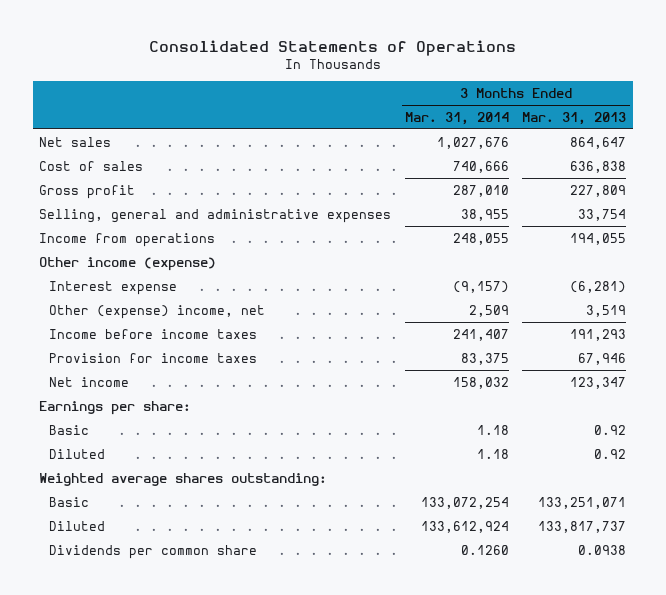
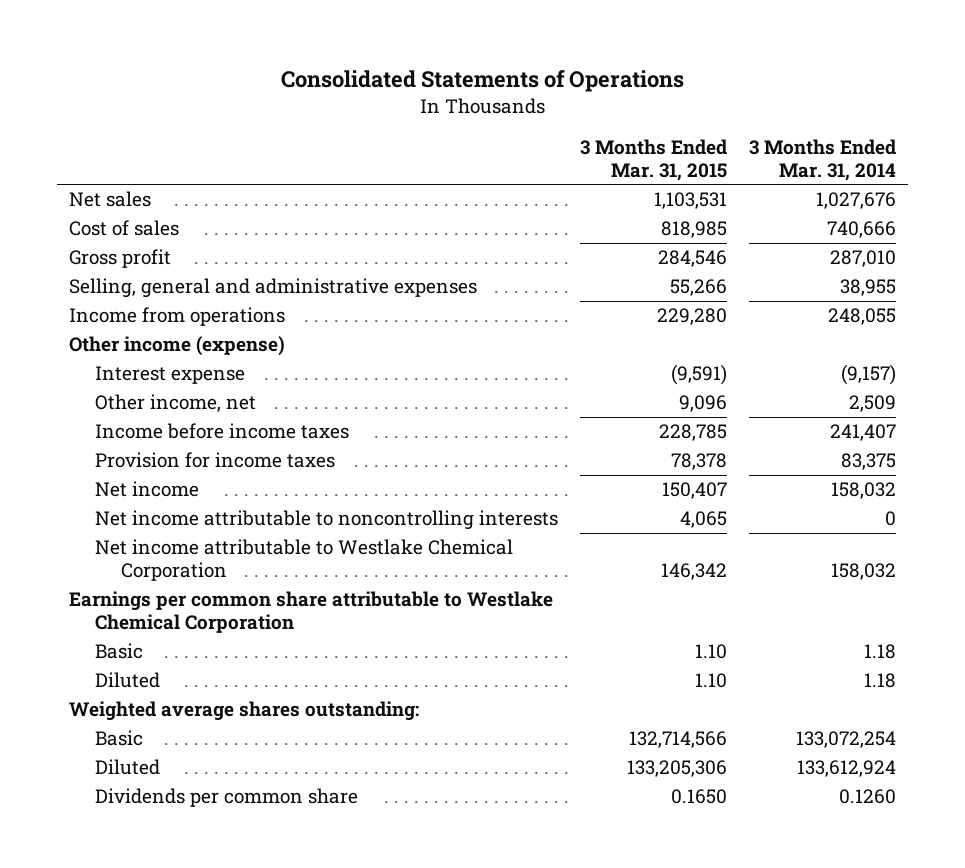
[522,111,627,125] Mar. 31, 2013 -> none
none -> [580,138,728,181] 3 Months Ended Mar. 31, 2015
[48,304,265,319] Other (expense) income, net -> [94,394,256,413] Other income, net
none -> [94,510,558,531] Net income attributable to noncontrolling interests
none -> [94,539,513,582] Net income attributable to Westlake Chemical Corporation
[39,400,192,415] Earnings per share: -> [68,591,553,634] Earnings per common share attributable to Westlake Chemical Corporation

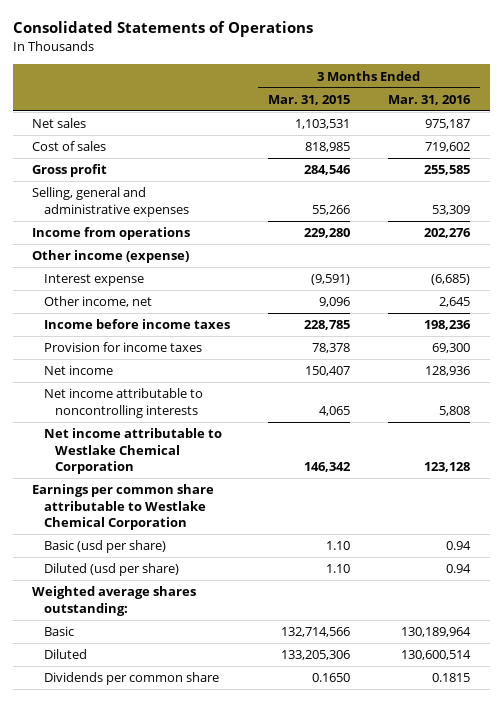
[749,138,897,181] 3 Months Ended Mar. 31, 2014 -> none
none -> [388,94,472,105] Mar. 31, 2016
[94,643,143,660] Basic -> [43,540,166,554] Basic (usd per share)
[94,672,160,689] Diluted -> [43,563,179,577] Diluted (usd per share)

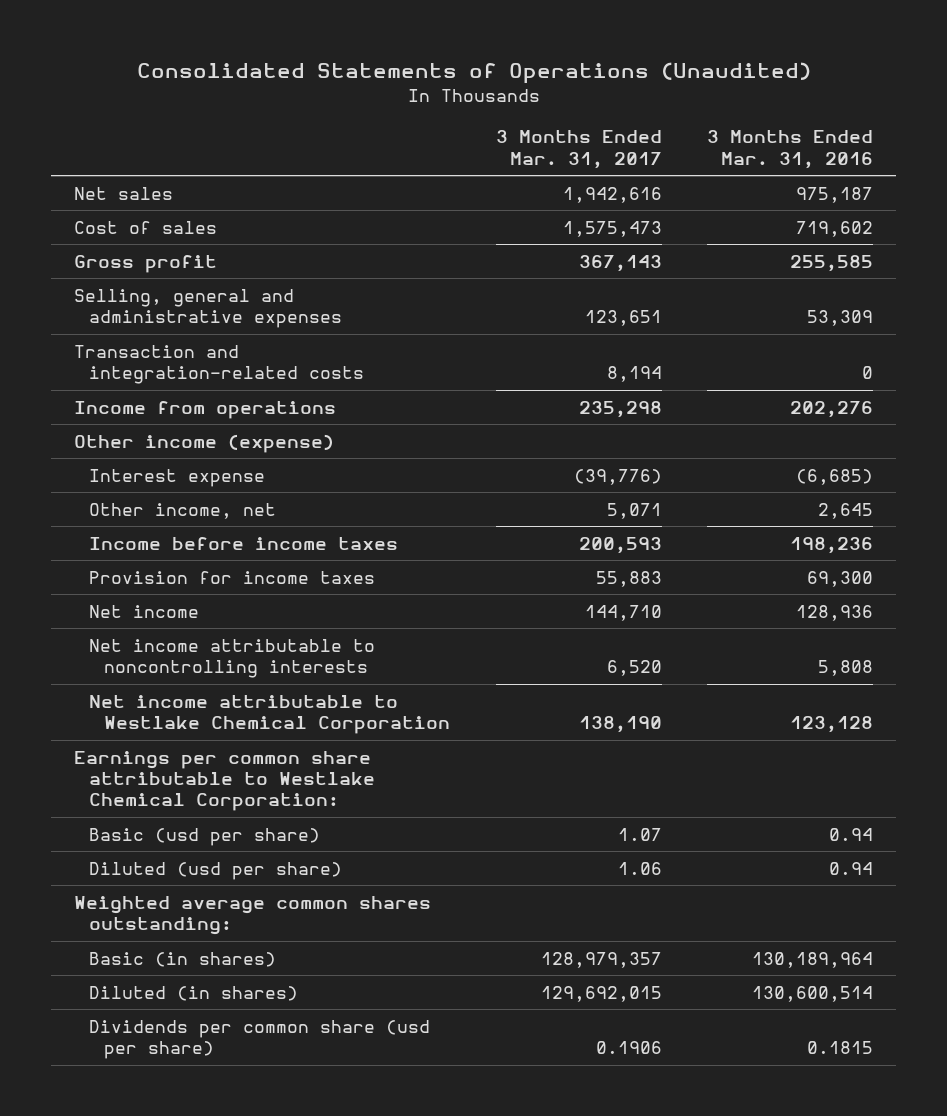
[13,21,314,38] Consolidated Statements of Operations -> [136,62,811,85] Consolidated Statements of Operations (Unaudited)
[267,94,350,105] Mar. 31, 2015 -> none
none -> [495,130,662,169] 3 Months Ended Mar. 31, 2017
none -> [73,344,365,385] Transaction and integration-related costs
[32,484,215,531] Earnings per common share attributable to Westlake Chemical Corporation -> [73,750,376,812] Earnings per common share attributable to Westlake Chemical Corporation:
[32,586,197,616] Weighted average shares outstanding: -> [73,895,431,936] Weighted average common shares outstanding:
[43,626,74,637] Basic -> [89,951,277,967] Basic (in shares)
[43,649,87,660] Diluted -> [89,985,299,1001] Diluted (in shares)
[43,672,219,686] Dividends per common share -> [89,1019,431,1060] Dividends per common share (usd per share)

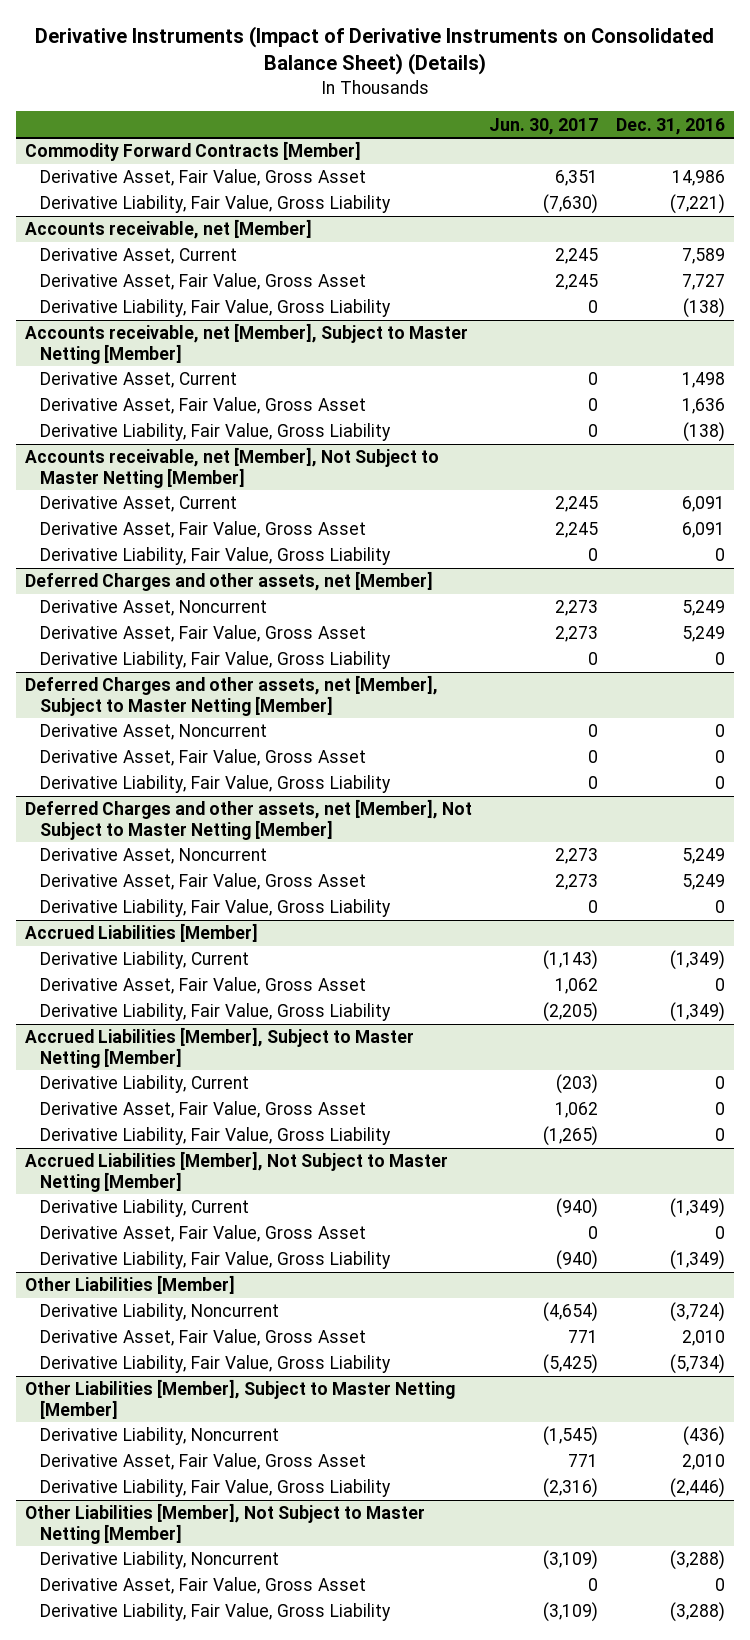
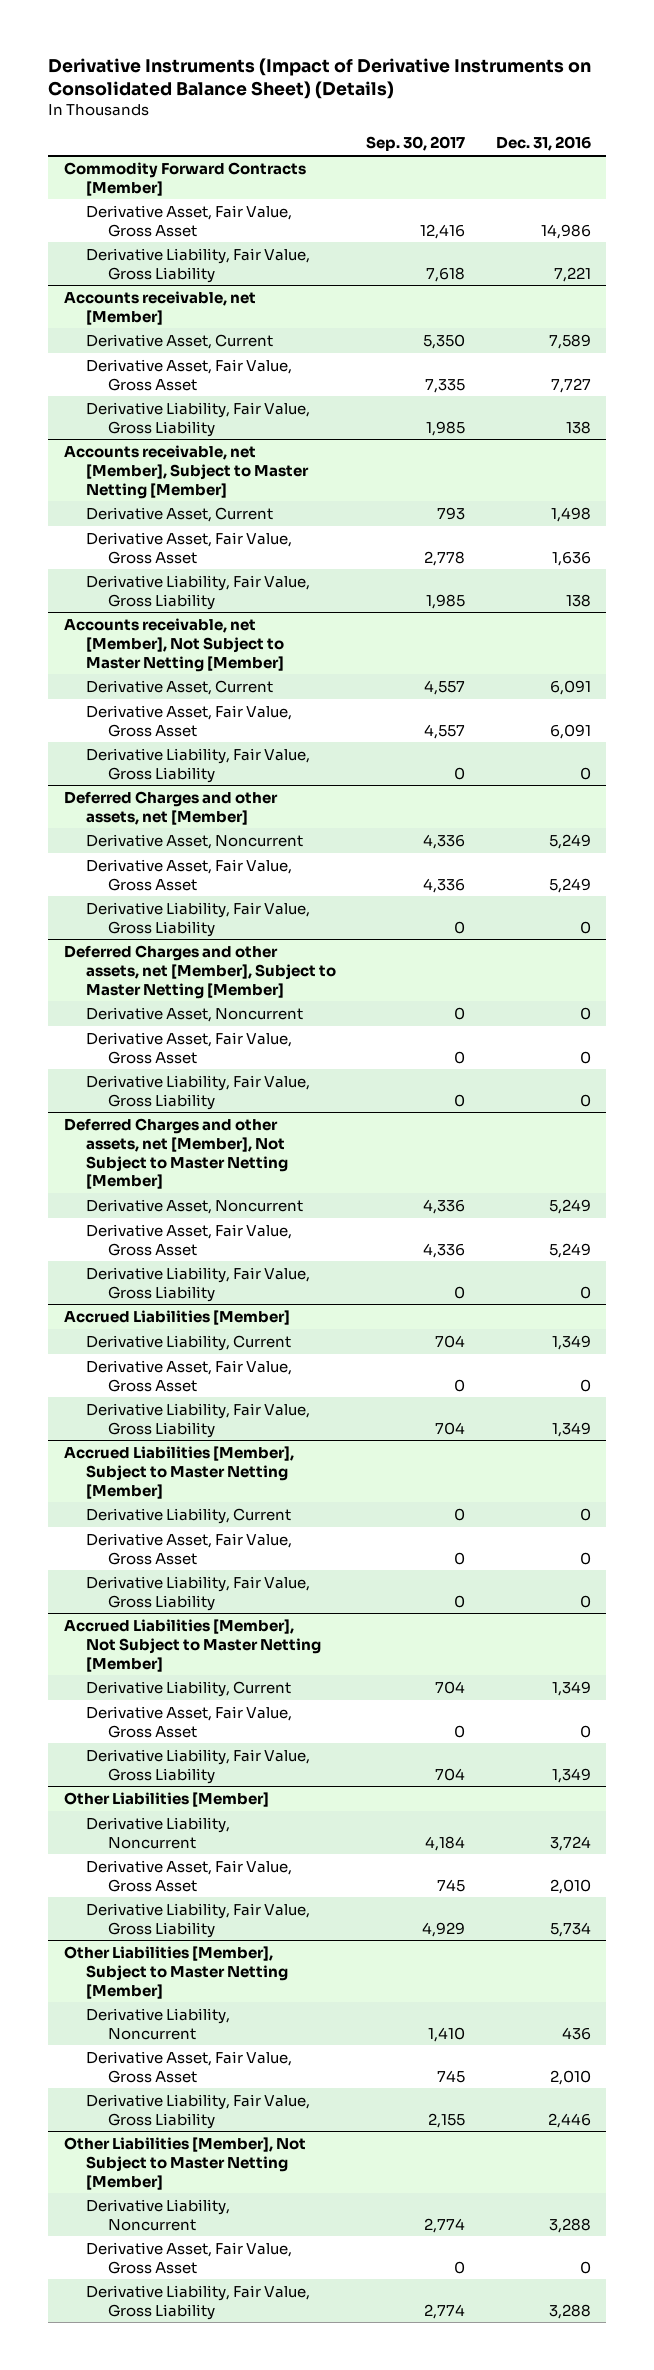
[489,117,599,135] Jun. 30, 2017 -> none
none -> [366,136,466,152] Sep. 30, 2017
[670,194,726,215] (7,221) -> [553,266,591,282] 7,221
[683,298,726,319] (138) -> [565,420,591,434] 138
[683,422,726,443] (138) -> [565,593,591,607] 138
[670,950,726,971] (1,349) -> [551,1334,591,1350] 1,349
[670,1002,726,1023] (1,349) -> [551,1421,591,1437] 1,349
[670,1198,726,1219] (1,349) -> [551,1680,591,1696] 1,349
[670,1250,726,1271] (1,349) -> [551,1767,591,1783] 1,349
[670,1302,726,1323] (3,724) -> [549,1835,591,1851] 3,724
[670,1354,726,1375] (5,734) -> [549,1921,591,1937] 5,734
[683,1426,726,1447] (436) -> [561,2026,591,2040] 436
[670,1478,726,1499] (2,446) -> [547,2112,591,2128] 2,446
[670,1550,726,1571] (3,288) -> [548,2217,591,2233] 3,288
[670,1602,726,1623] (3,288) -> [548,2303,591,2319] 3,288

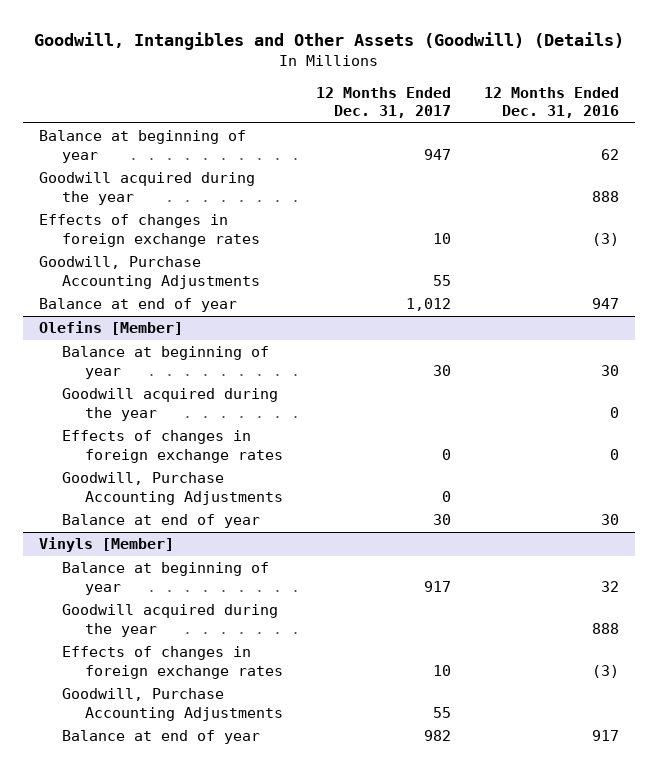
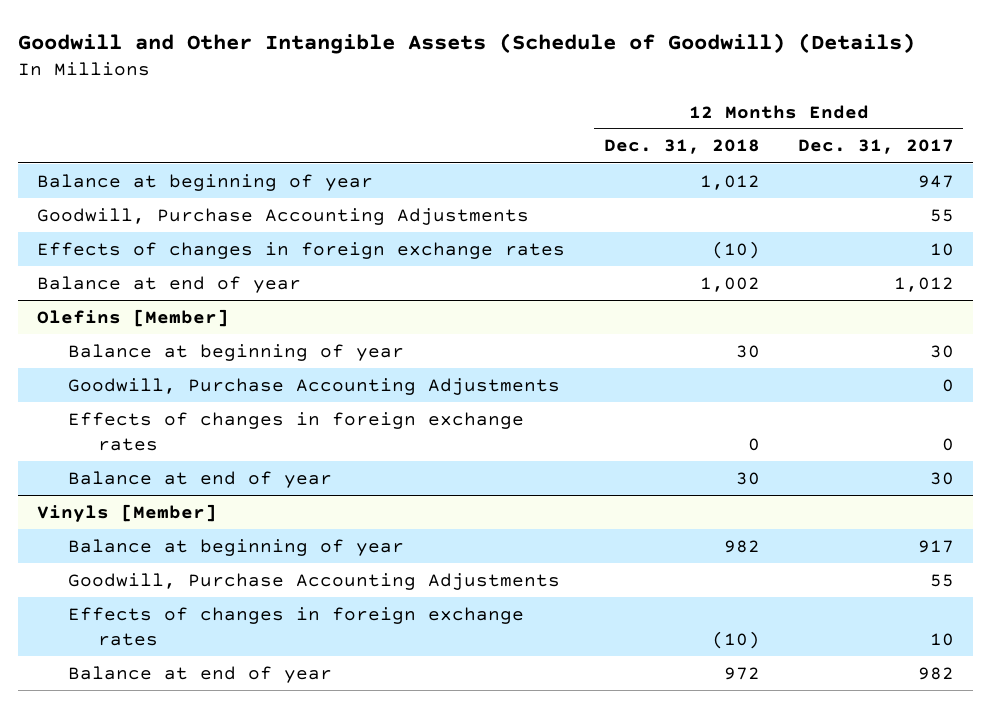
[34,31,625,50] Goodwill, Intangibles and Other Assets (Goodwill) (Details) -> [18,32,916,54] Goodwill and Other Intangible Assets (Schedule of Goodwill) (Details)
[483,86,619,119] 12 Months Ended Dec. 31, 2016 -> none
none -> [603,139,760,155] Dec. 31, 2018
[39,172,256,205] Goodwill acquired during the year -> none
[39,214,261,247] Effects of changes in foreign exchange rates -> [37,241,566,259] Effects of changes in foreign exchange rates
[62,388,279,421] Goodwill acquired during the year -> none
[62,430,284,463] Effects of changes in foreign exchange rates -> [67,411,524,452] Effects of changes in foreign exchange rates
[62,604,279,637] Goodwill acquired during the year -> none
[62,646,284,679] Effects of changes in foreign exchange rates -> [67,606,524,647] Effects of changes in foreign exchange rates

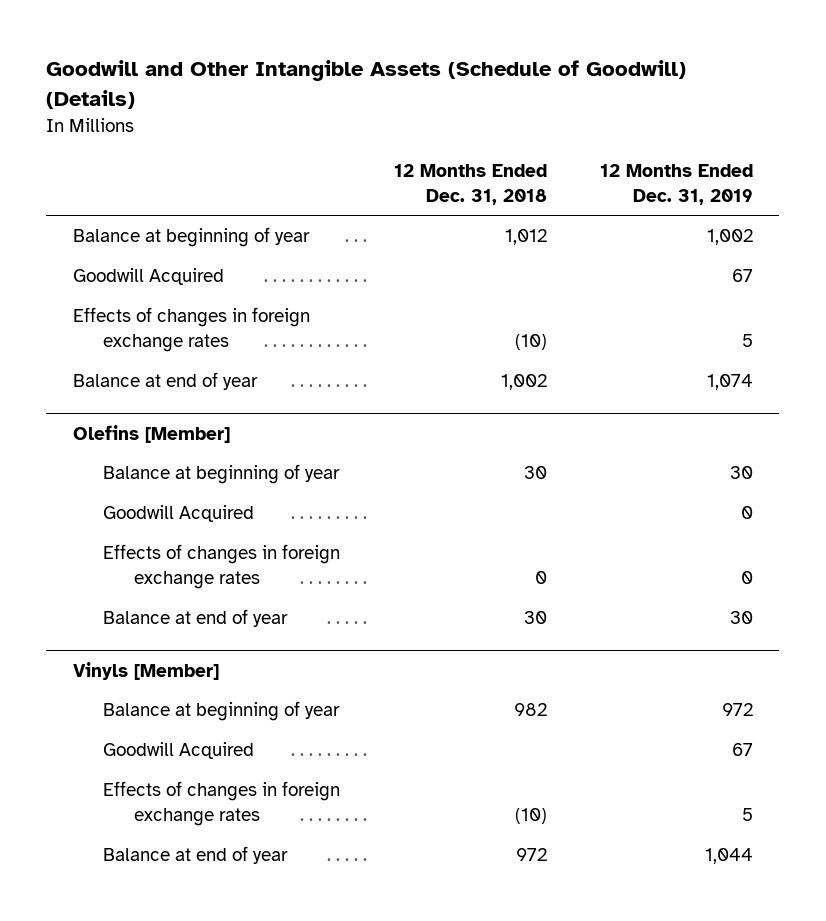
[797,139,954,155] Dec. 31, 2017 -> none
none -> [599,164,753,205] 12 Months Ended Dec. 31, 2019
[37,207,530,225] Goodwill, Purchase Accounting Adjustments -> [72,268,224,286] Goodwill Acquired
[67,377,560,395] Goodwill, Purchase Accounting Adjustments -> [103,505,255,523] Goodwill Acquired
[67,572,560,590] Goodwill, Purchase Accounting Adjustments -> [103,742,255,760] Goodwill Acquired

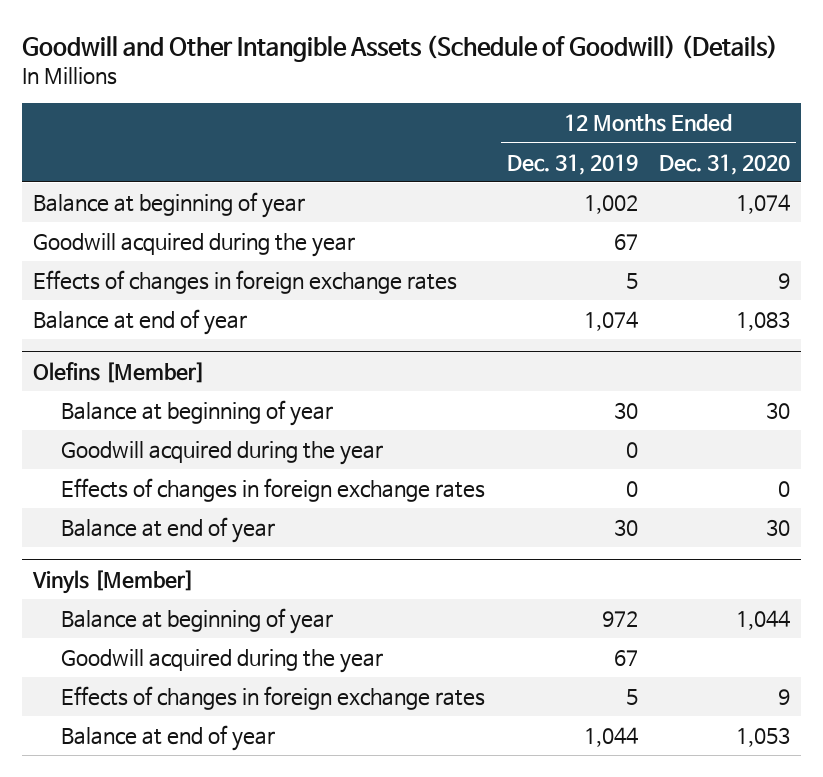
[393,164,547,205] 12 Months Ended Dec. 31, 2018 -> none
none -> [659,153,791,175] Dec. 31, 2020
[72,268,224,286] Goodwill Acquired -> [33,233,356,258] Goodwill acquired during the year
[103,505,255,523] Goodwill Acquired -> [61,441,384,466] Goodwill acquired during the year
[103,742,255,760] Goodwill Acquired -> [61,649,384,674] Goodwill acquired during the year

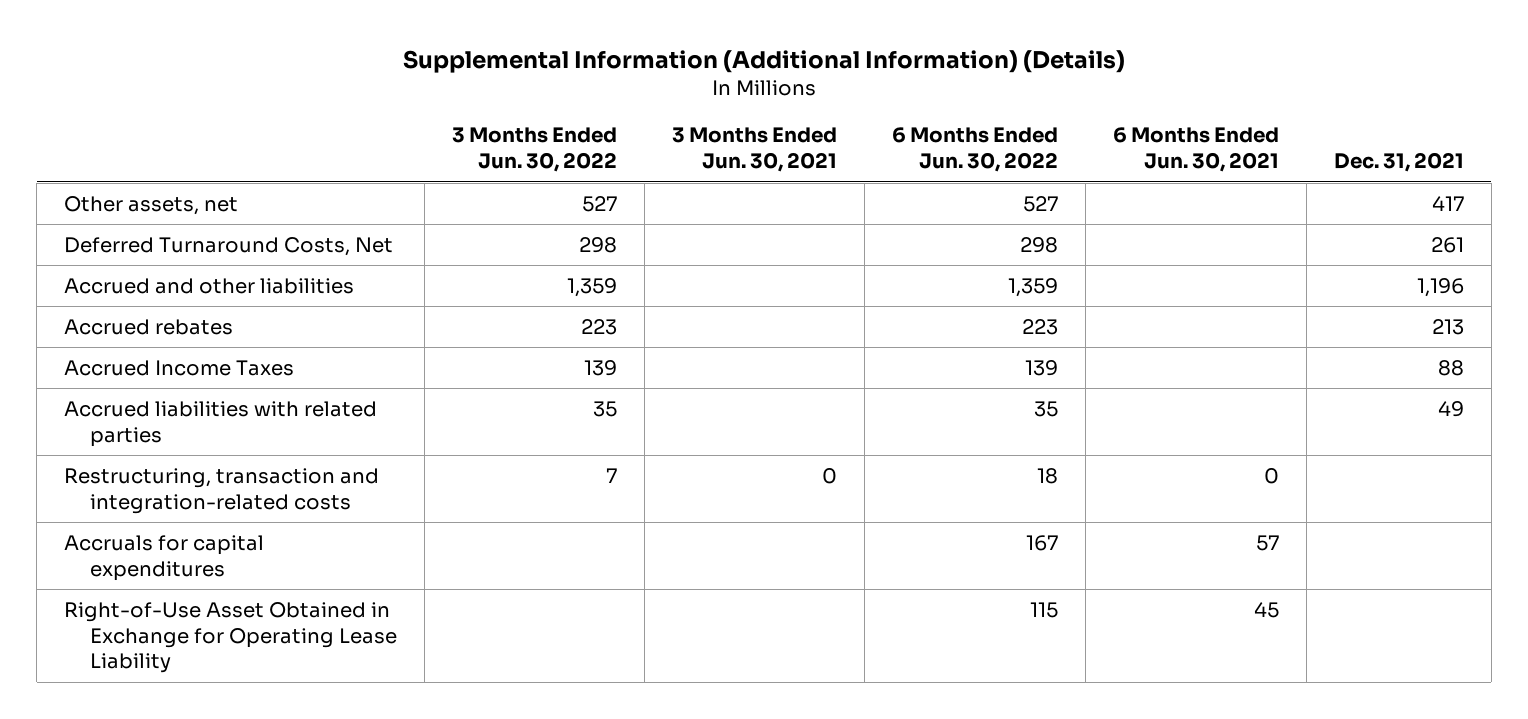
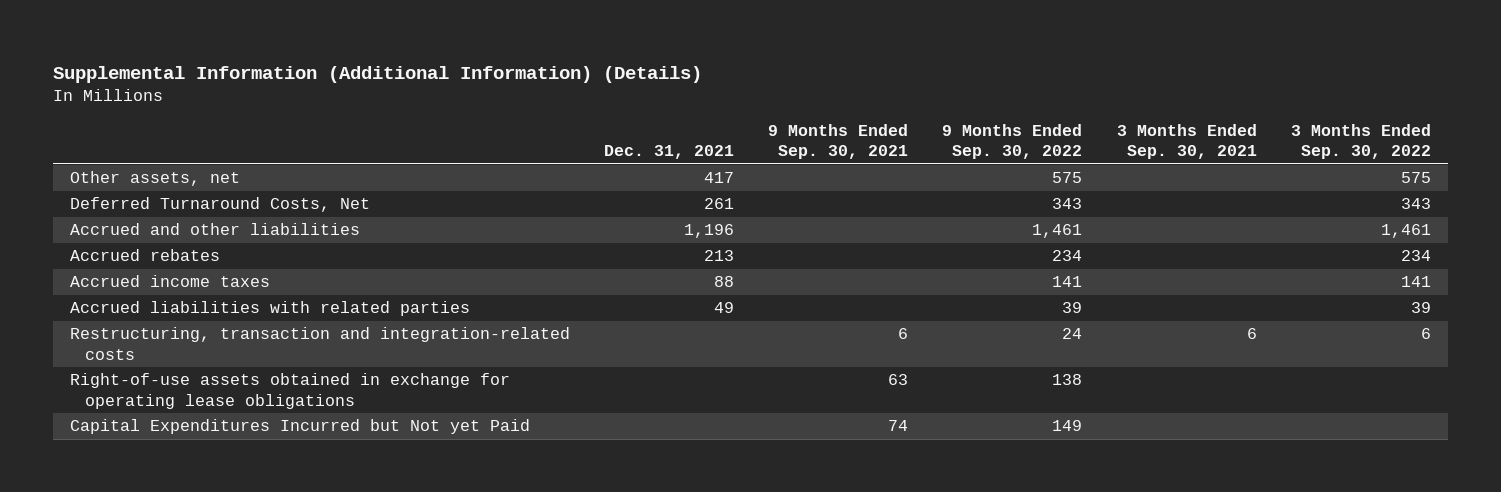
[452,127,618,173] 3 Months Ended Jun. 30, 2022 -> none
[672,127,838,173] 3 Months Ended Jun. 30, 2021 -> none
[892,127,1059,173] 6 Months Ended Jun. 30, 2022 -> none
[1113,127,1280,173] 6 Months Ended Jun. 30, 2021 -> none
none -> [768,123,909,160] 9 Months Ended Sep. 30, 2021
none -> [942,123,1083,160] 9 Months Ended Sep. 30, 2022
none -> [1116,123,1257,160] 3 Months Ended Sep. 30, 2021
none -> [1290,123,1431,160] 3 Months Ended Sep. 30, 2022
[64,359,295,376] Accrued Income Taxes -> [70,275,271,288] Accrued income taxes
[64,534,265,581] Accruals for capital expenditures -> none
[64,601,398,674] Right-of-Use Asset Obtained in Exchange for Operating Lease Liability -> [70,373,511,409] Right-of-use assets obtained in exchange for operating lease obligations
none -> [70,419,531,435] Capital Expenditures Incurred but Not yet Paid

